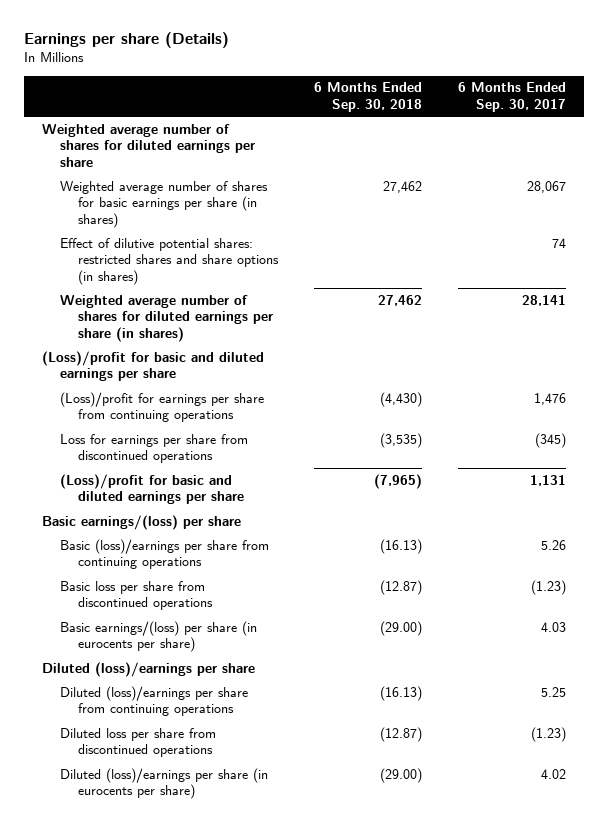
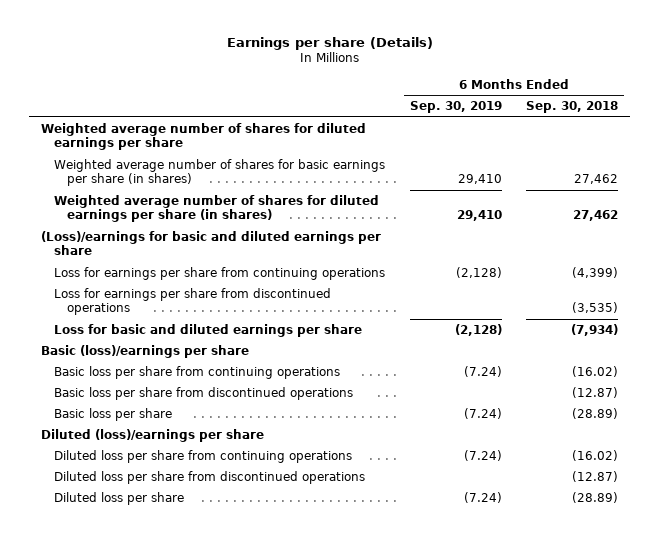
[458,82,567,112] 6 Months Ended Sep. 30, 2017 -> none
none -> [409,101,502,114] Sep. 30, 2019
[59,237,279,285] Effect of dilutive potential shares: restricted shares and share options (in shares) -> none
[41,350,264,382] (Loss)/profit for basic and diluted earnings per share -> [41,230,382,256] (Loss)/earnings for basic and diluted earnings per share
[59,391,264,423] (Loss)/profit for earnings per share from continuing operations -> [54,266,386,280] Loss for earnings per share from continuing operations
[379,391,422,407] (4,430) -> [572,266,619,278] (4,399)
[59,473,244,505] (Loss)/profit for basic and diluted earnings per share -> [54,323,363,337] Loss for basic and diluted earnings per share
[373,473,422,489] (7,965) -> [571,323,619,336] (7,934)
[41,514,241,530] Basic earnings/(loss) per share -> [41,344,250,358] Basic (loss)/earnings per share
[59,538,269,570] Basic (loss)/earnings per share from continuing operations -> [54,365,341,379] Basic loss per share from continuing operations
[379,538,422,554] (16.13) -> [572,365,619,377] (16.02)
[59,620,257,653] Basic earnings/(loss) per share (in eurocents per share) -> [54,407,173,421] Basic loss per share
[379,620,422,636] (29.00) -> [572,407,619,419] (28.89)
[59,685,248,717] Diluted (loss)/earnings per share from continuing operations -> [54,449,353,463] Diluted loss per share from continuing operations
[379,685,422,701] (16.13) -> [572,449,619,461] (16.02)
[59,767,268,800] Diluted (loss)/earnings per share (in eurocents per share) -> [54,491,185,505] Diluted loss per share
[379,767,422,783] (29.00) -> [572,491,619,503] (28.89)

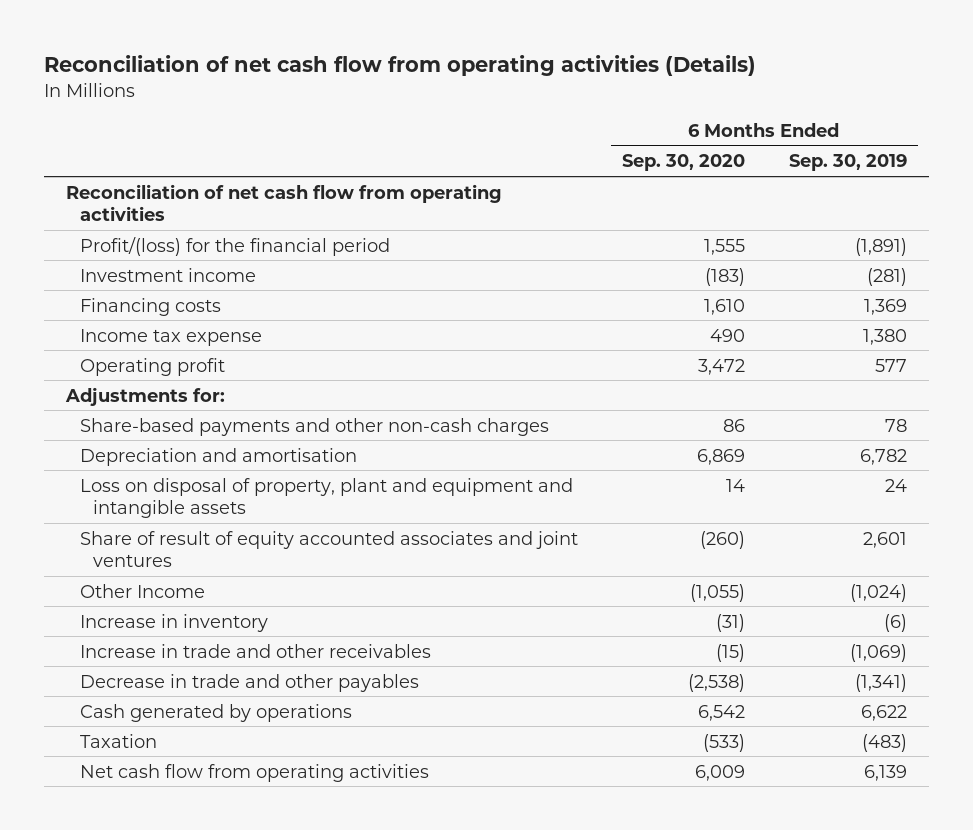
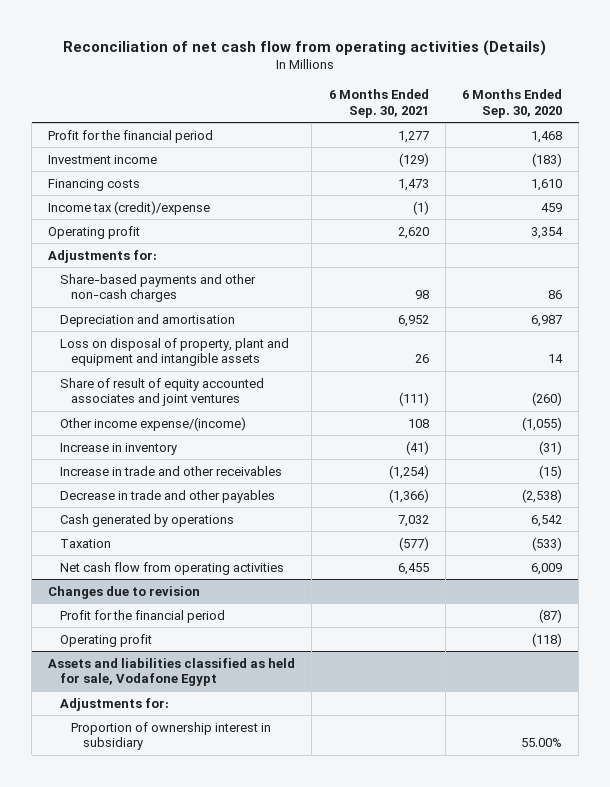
[789,154,908,172] Sep. 30, 2019 -> none
none -> [328,89,429,118] 6 Months Ended Sep. 30, 2021
[66,183,503,222] Reconciliation of net cash flow from operating activities -> none
[79,236,390,256] Profit/(loss) for the financial period -> [48,129,214,143] Profit for the financial period
[703,238,745,255] 1,555 -> [530,130,562,143] 1,468
[79,328,262,346] Income tax expense -> [48,200,211,215] Income tax (credit)/expense
[709,328,745,342] 490 -> [540,202,562,212] 459
[697,358,745,375] 3,472 -> [530,226,563,239] 3,354
[696,448,745,465] 6,869 -> [530,314,562,327] 6,987
[79,583,205,598] Other Income -> [59,416,246,431] Other income expense/(income)
none -> [48,585,201,599] Changes due to revision
none -> [59,609,225,623] Profit for the financial period
none -> [59,633,152,647] Operating profit
none -> [48,657,296,687] Assets and liabilities classified as held for sale, Vodafone Egypt
none -> [59,697,169,711] Adjustments for:
none -> [71,721,272,751] Proportion of ownership interest in subsidiary

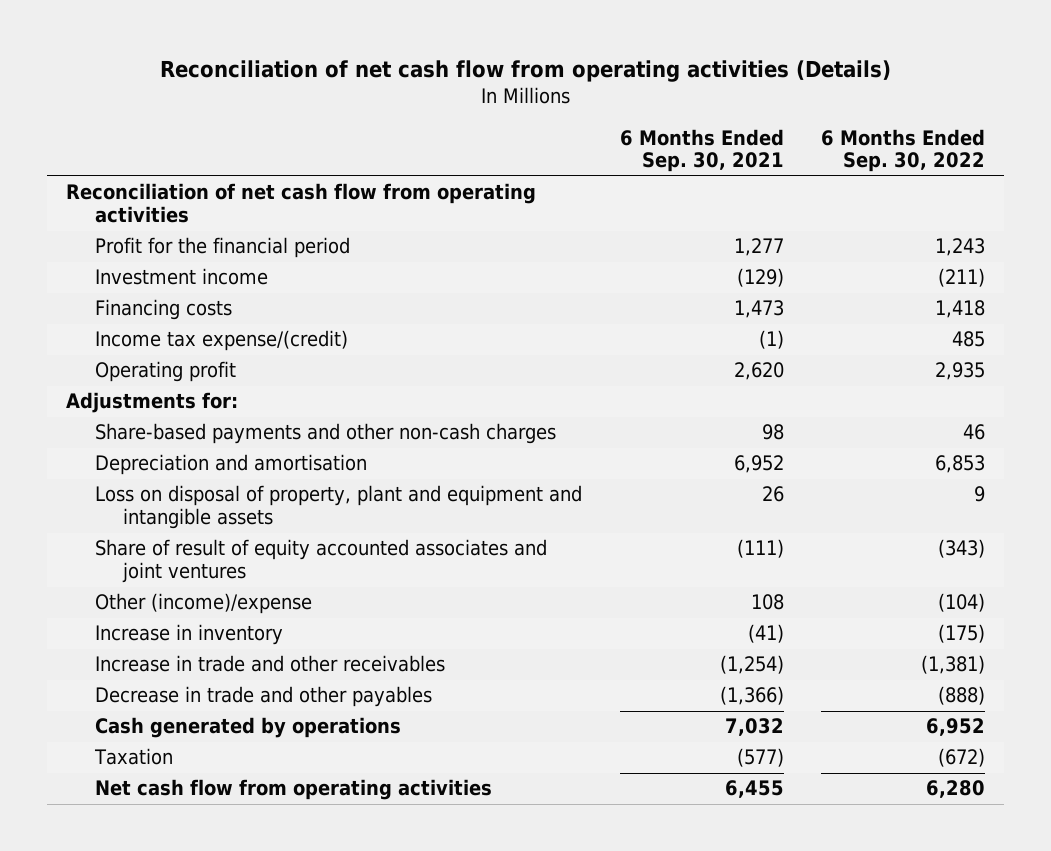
[461,89,562,118] 6 Months Ended Sep. 30, 2020 -> none
none -> [821,128,986,173] 6 Months Ended Sep. 30, 2022
none -> [65,183,536,224] Reconciliation of net cash flow from operating activities
[48,200,211,215] Income tax (credit)/expense -> [94,330,348,352] Income tax expense/(credit)
[59,416,246,431] Other income expense/(income) -> [94,593,312,615] Other (income)/expense
[48,585,201,599] Changes due to revision -> none
[59,609,225,623] Profit for the financial period -> none
[59,633,152,647] Operating profit -> none
[48,657,296,687] Assets and liabilities classified as held for sale, Vodafone Egypt -> none
[59,697,169,711] Adjustments for: -> none
[71,721,272,751] Proportion of ownership interest in subsidiary -> none

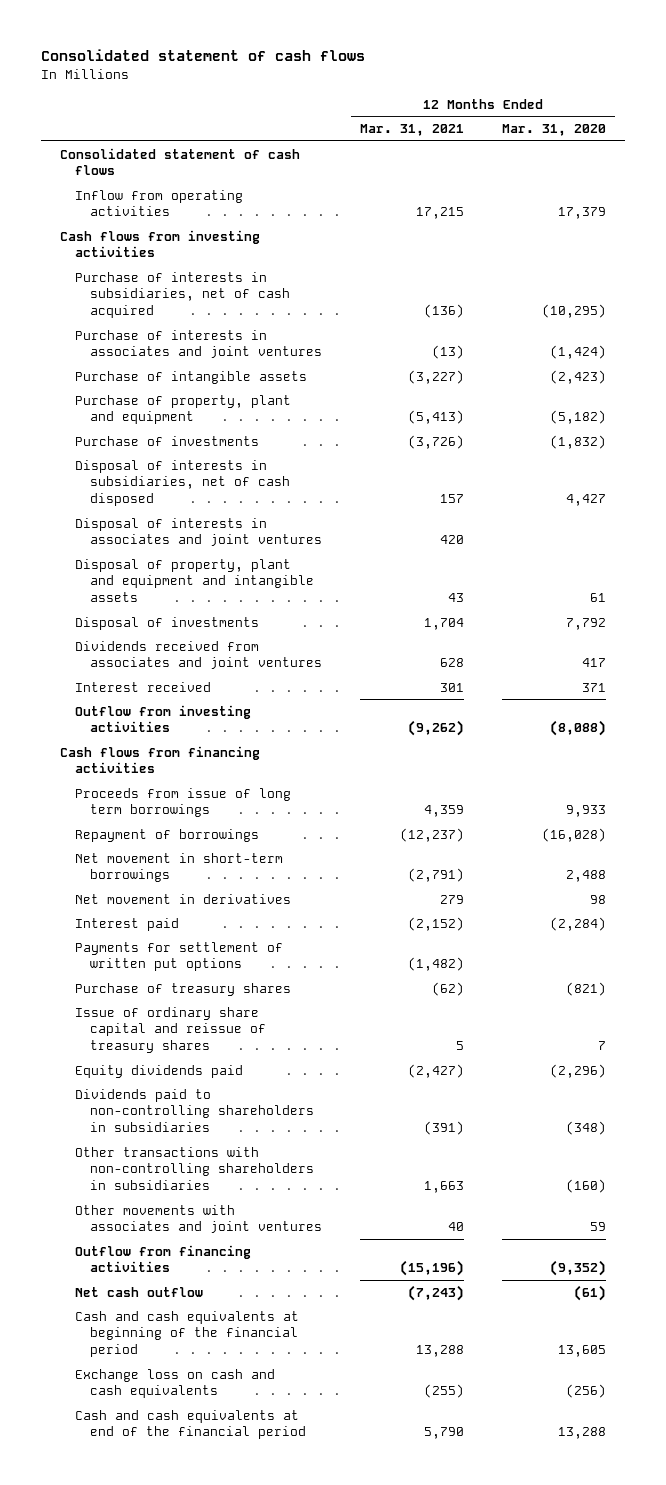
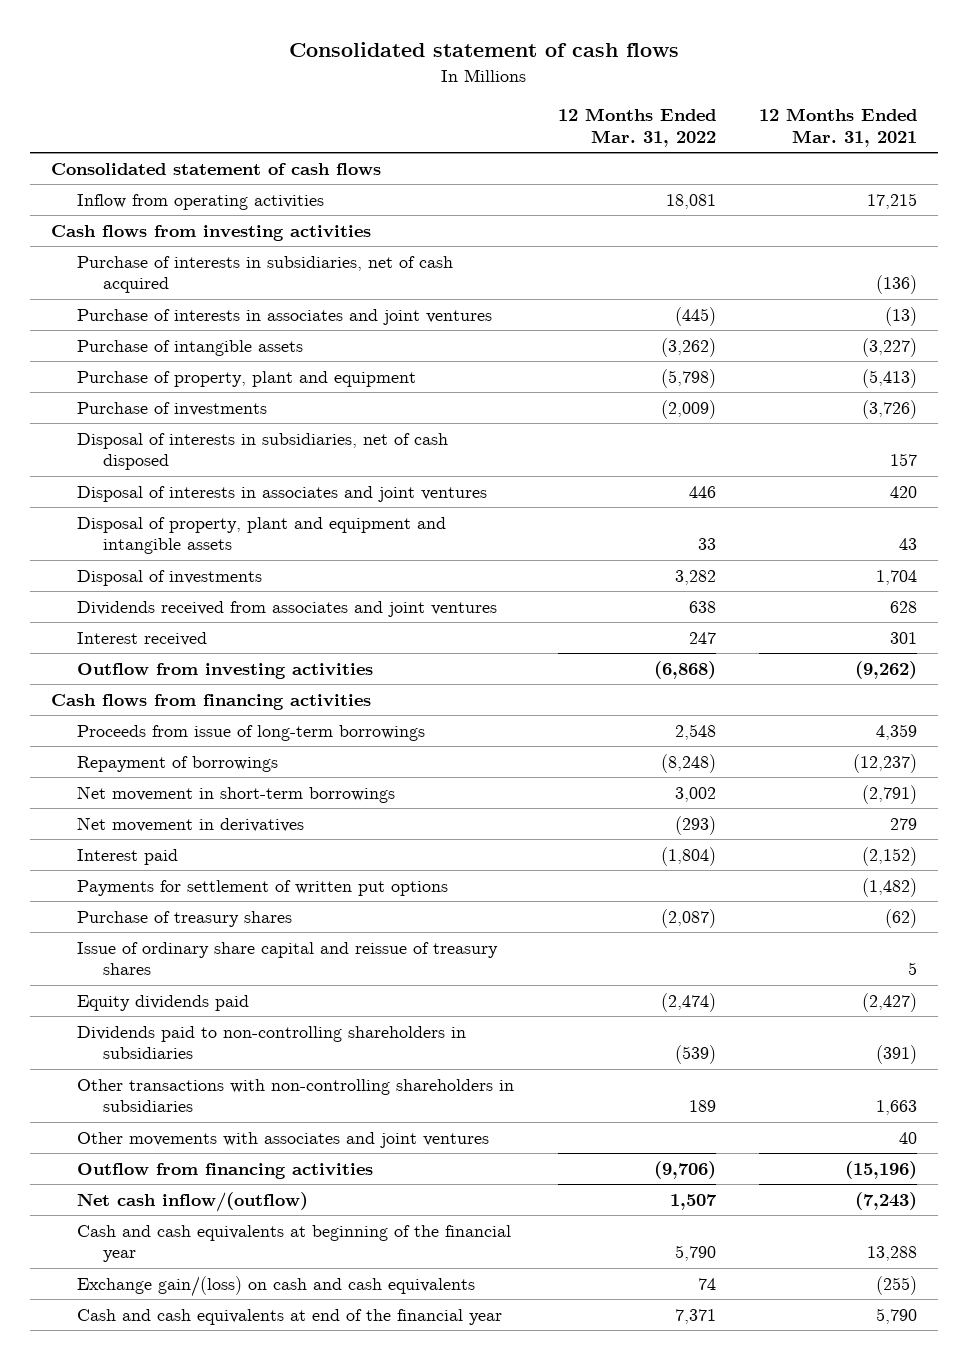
[501,124,606,137] Mar. 31, 2020 -> none
none -> [557,108,716,147] 12 Months Ended Mar. 31, 2022
[75,787,292,818] Proceeds from issue of long term borrowings -> [77,724,426,741] Proceeds from issue of long-term borrowings
[75,1286,204,1297] Net cash outflow -> [77,1191,309,1212] Net cash inflow/(outflow)
[75,1310,300,1358] Cash and cash equivalents at beginning of the financial period -> [77,1224,512,1263] Cash and cash equivalents at beginning of the financial year
[75,1368,276,1399] Exchange loss on cash and cash equivalents -> [77,1275,476,1297] Exchange gain/(loss) on cash and cash equivalents
[75,1409,307,1440] Cash and cash equivalents at end of the financial period -> [77,1308,503,1325] Cash and cash equivalents at end of the financial year

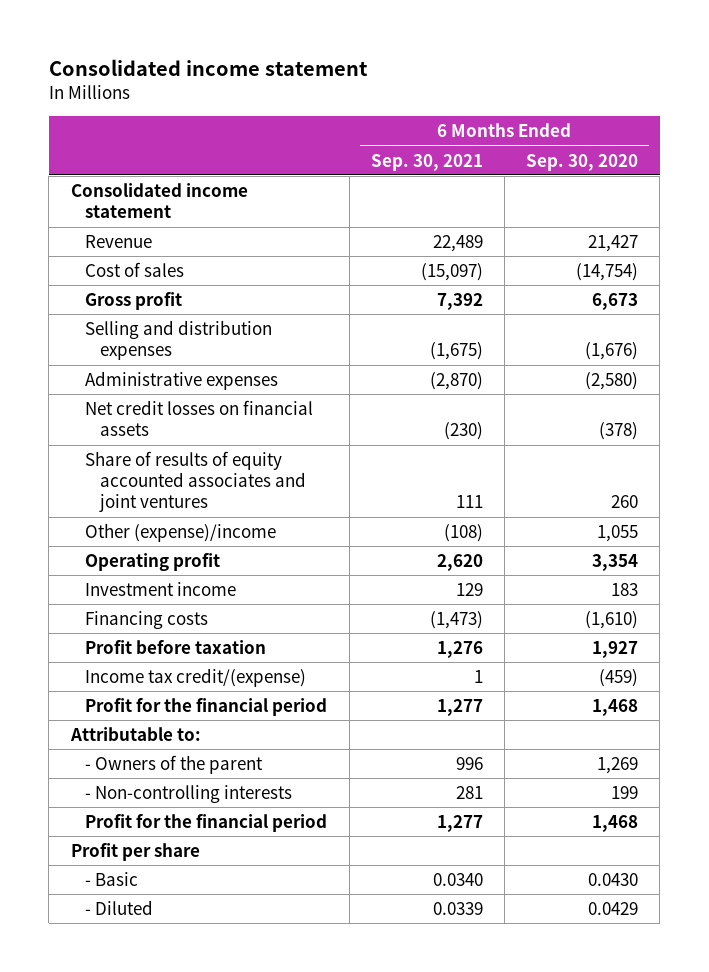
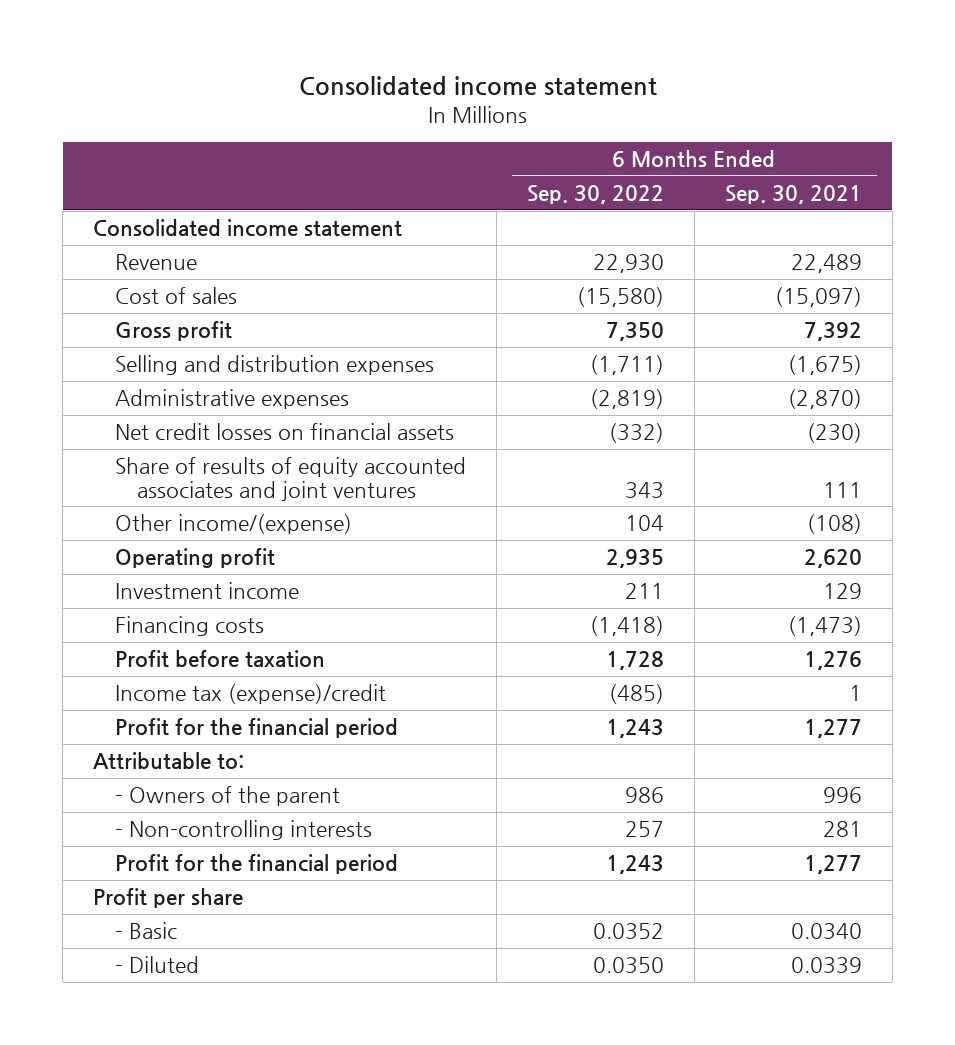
[526,153,639,171] Sep. 30, 2020 -> none
none -> [527,184,665,204] Sep. 30, 2022
[85,523,277,543] Other (expense)/income -> [115,513,353,534] Other income/(expense)
[85,668,307,688] Income tax credit/(expense) -> [115,683,387,704] Income tax (expense)/credit

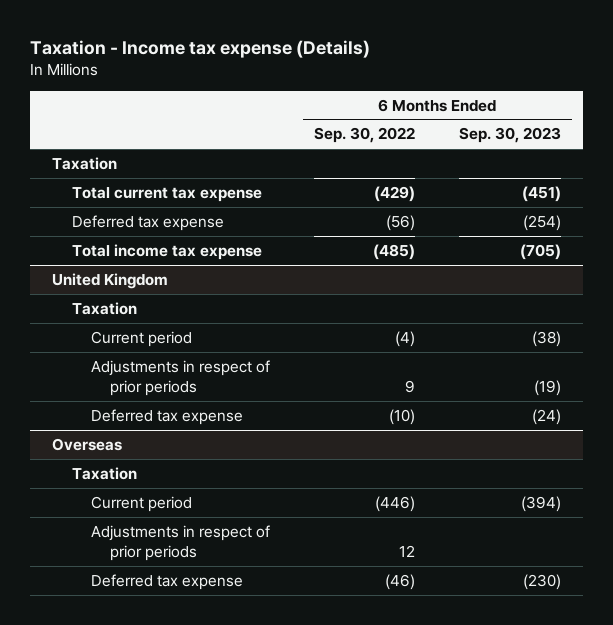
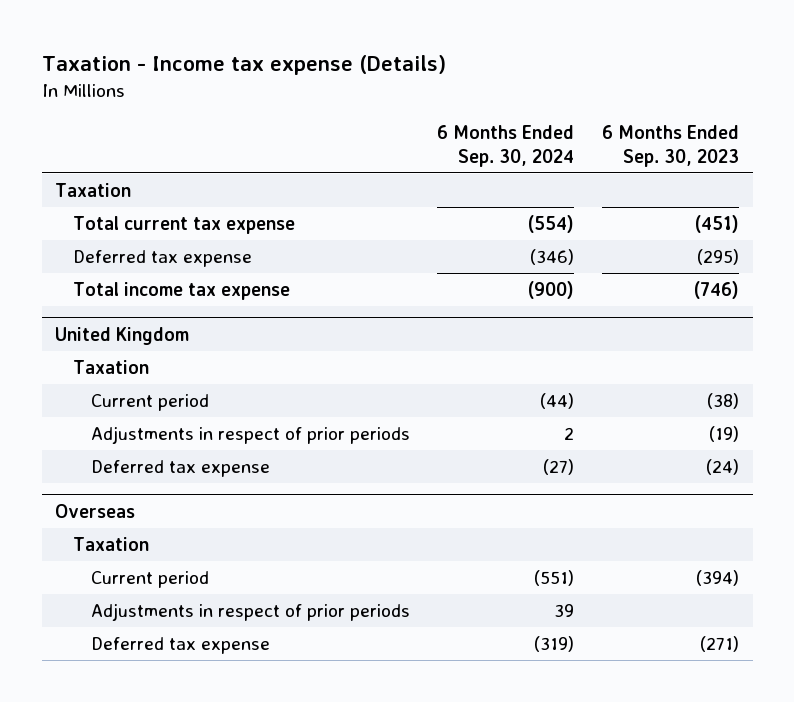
[313,127,415,144] Sep. 30, 2022 -> none
none -> [437,124,575,167] 6 Months Ended Sep. 30, 2024
[522,214,561,231] (254) -> [696,248,739,265] (295)
[519,243,561,260] (705) -> [693,280,739,299] (746)
[522,573,561,590] (230) -> [699,635,739,652] (271)

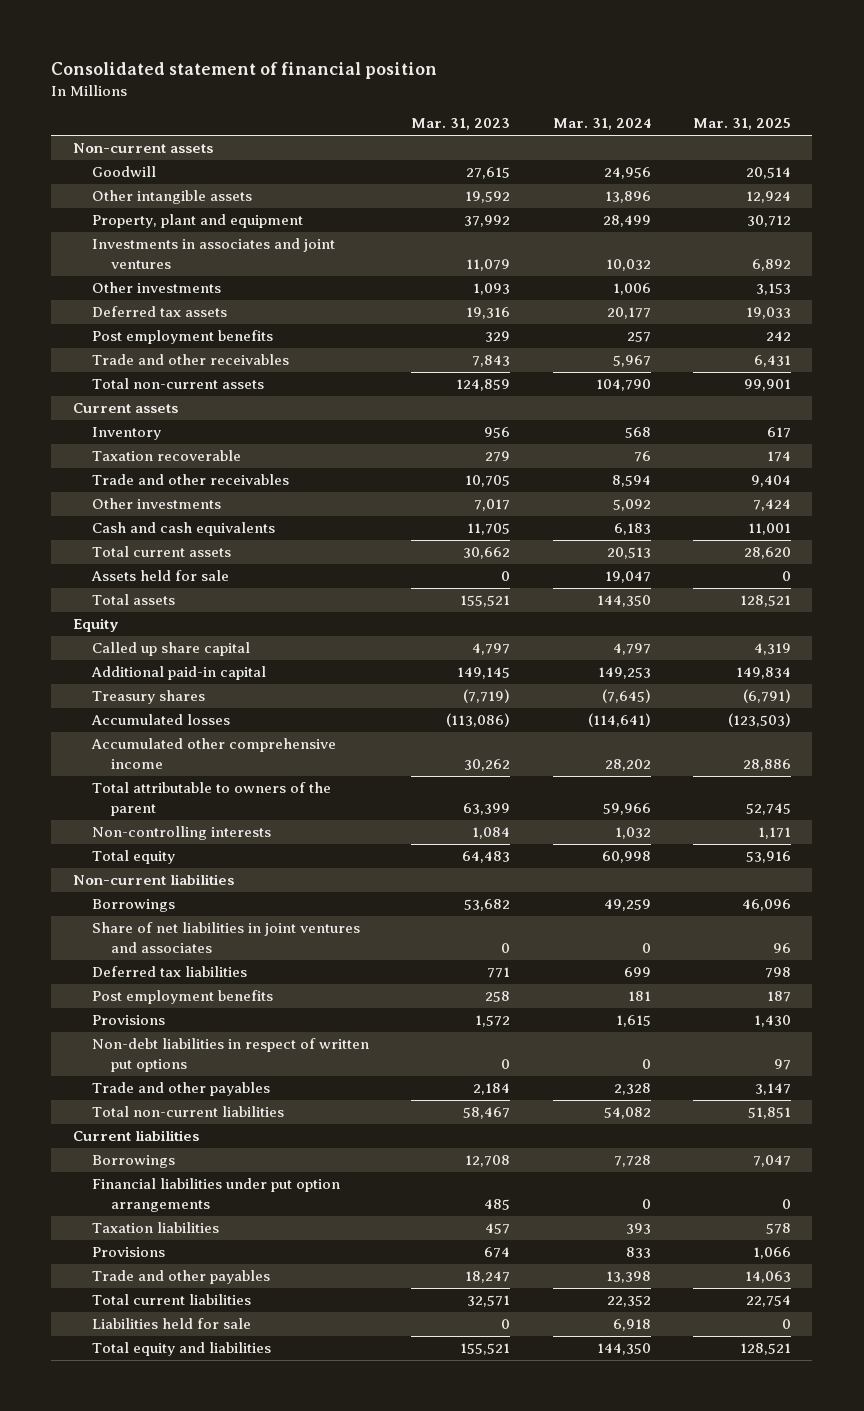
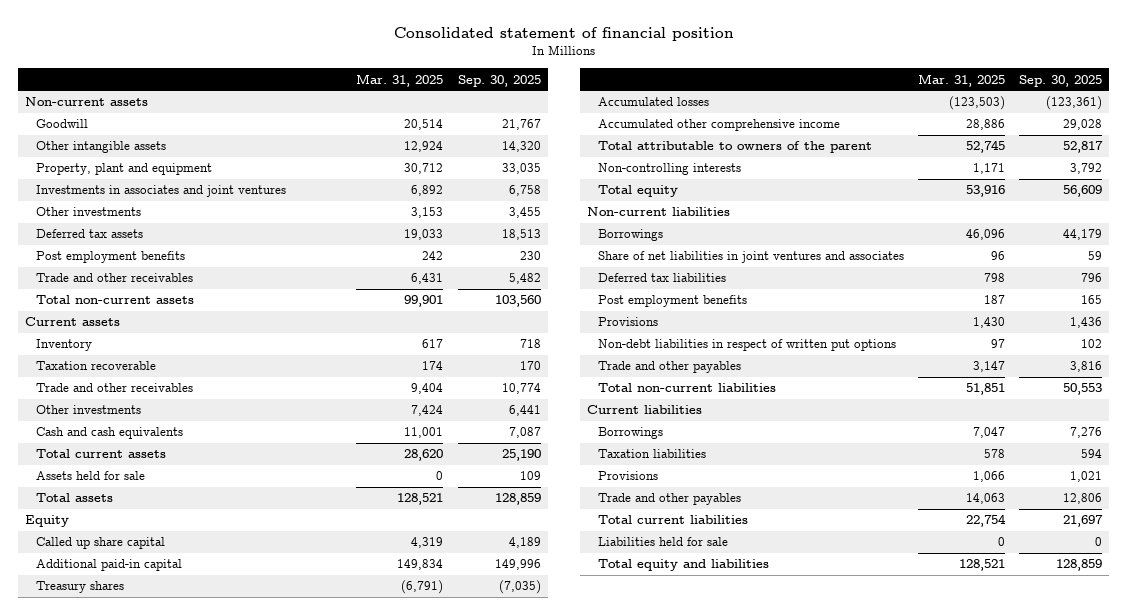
[411,118,511,131] Mar. 31, 2023 -> none
[552,118,651,131] Mar. 31, 2024 -> none
none -> [457,74,541,87] Sep. 30, 2025
[91,1178,340,1212] Financial liabilities under put option arrangements -> none

